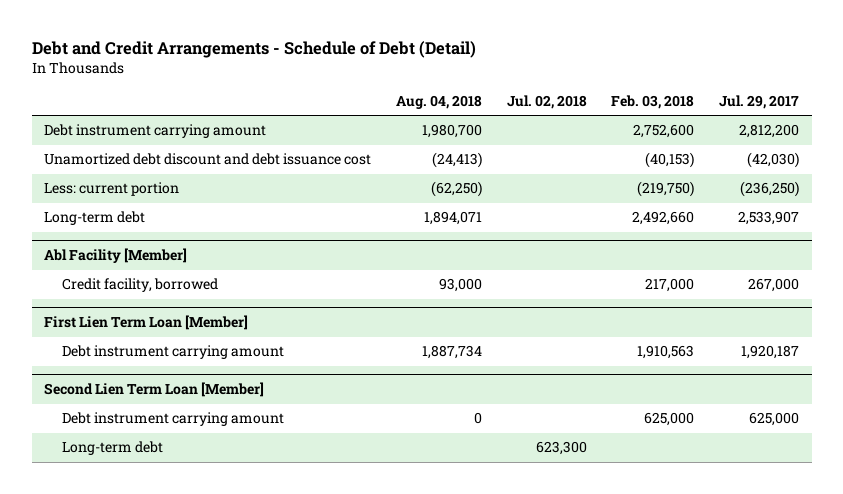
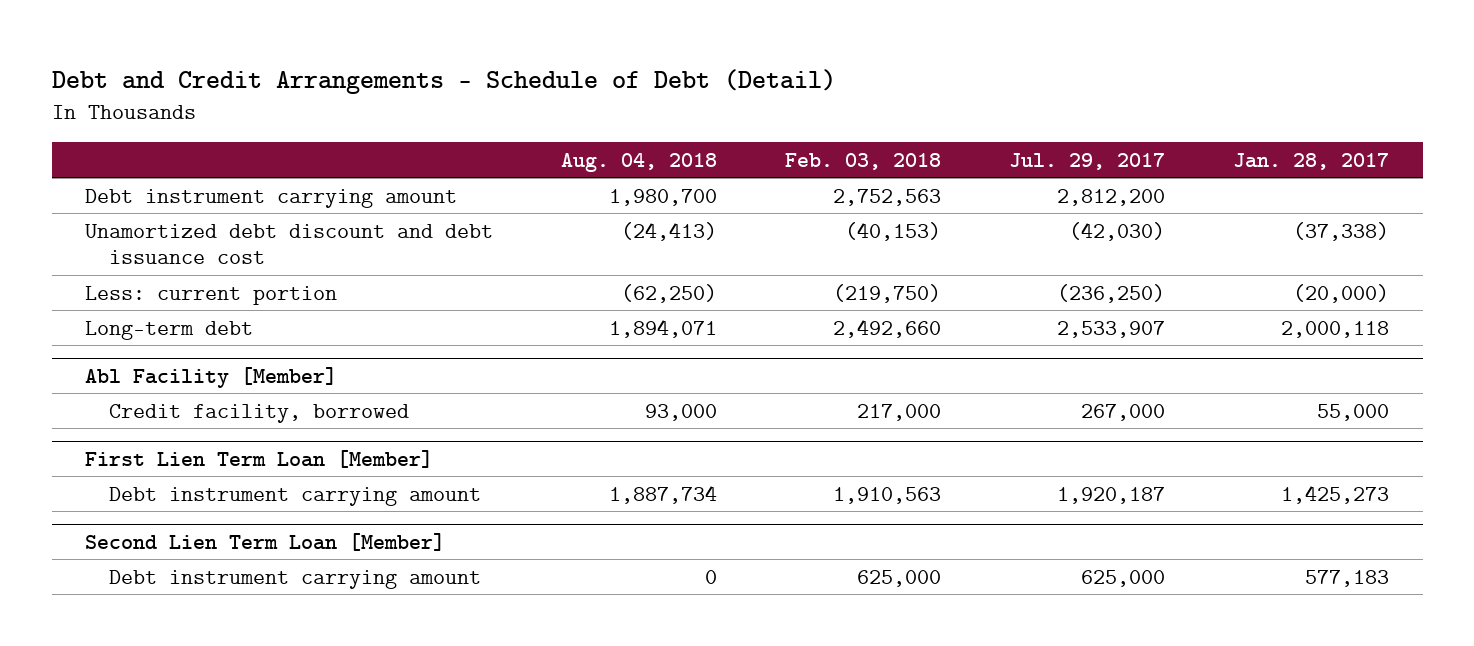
[506,95,587,110] Jul. 02, 2018 -> none
none -> [1232,152,1389,170] Jan. 28, 2017
[633,124,695,139] 2,752,600 -> [833,188,942,206] 2,752,563
[62,441,164,456] Long-term debt -> none

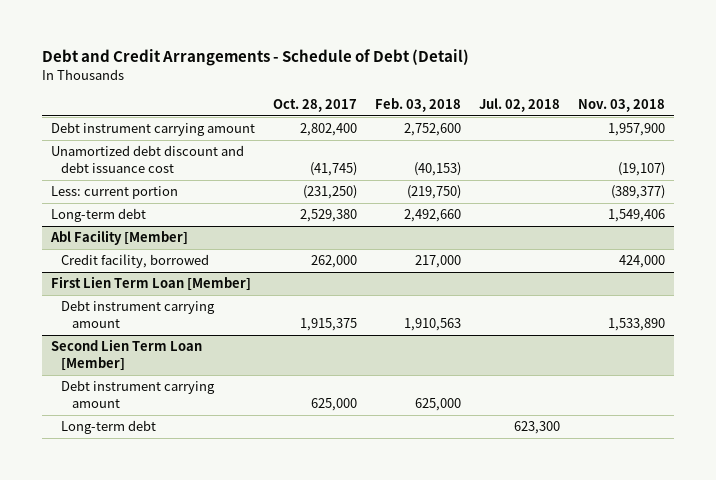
[561,152,718,172] Aug. 04, 2018 -> none
[1008,152,1165,170] Jul. 29, 2017 -> none
[1232,152,1389,170] Jan. 28, 2017 -> none
none -> [272,98,357,112] Oct. 28, 2017
none -> [479,97,561,112] Jul. 02, 2018
none -> [578,98,666,112] Nov. 03, 2018
[833,188,942,206] 2,752,563 -> [403,123,461,137] 2,752,600
none -> [61,420,157,435] Long-term debt

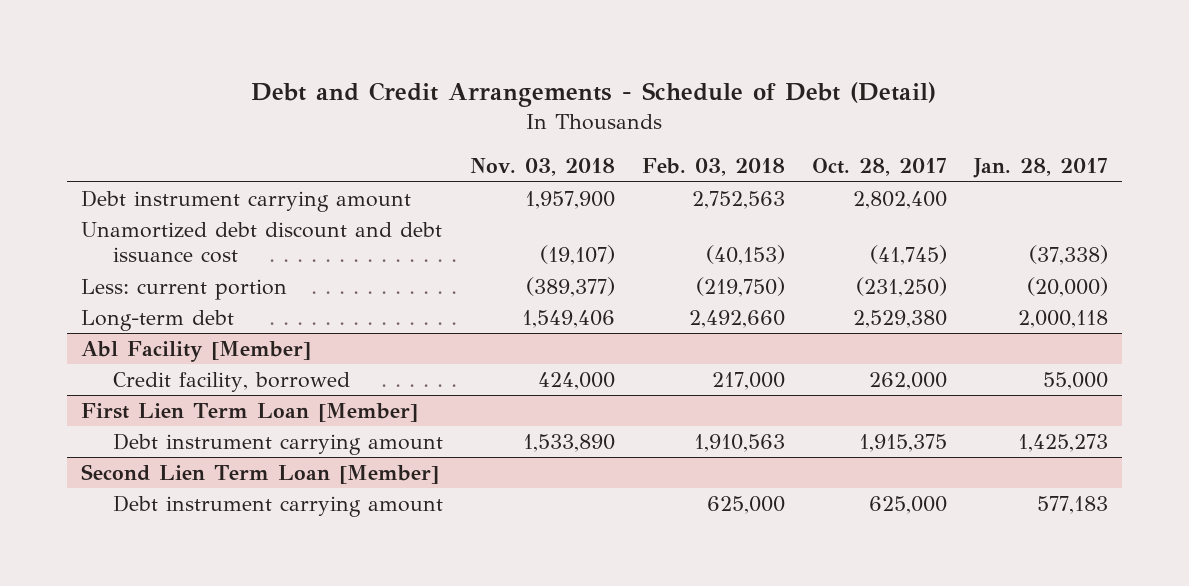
[479,97,561,112] Jul. 02, 2018 -> none
none -> [973,158,1109,179] Jan. 28, 2017
[403,123,461,137] 2,752,600 -> [692,191,786,210] 2,752,563
[61,420,157,435] Long-term debt -> none

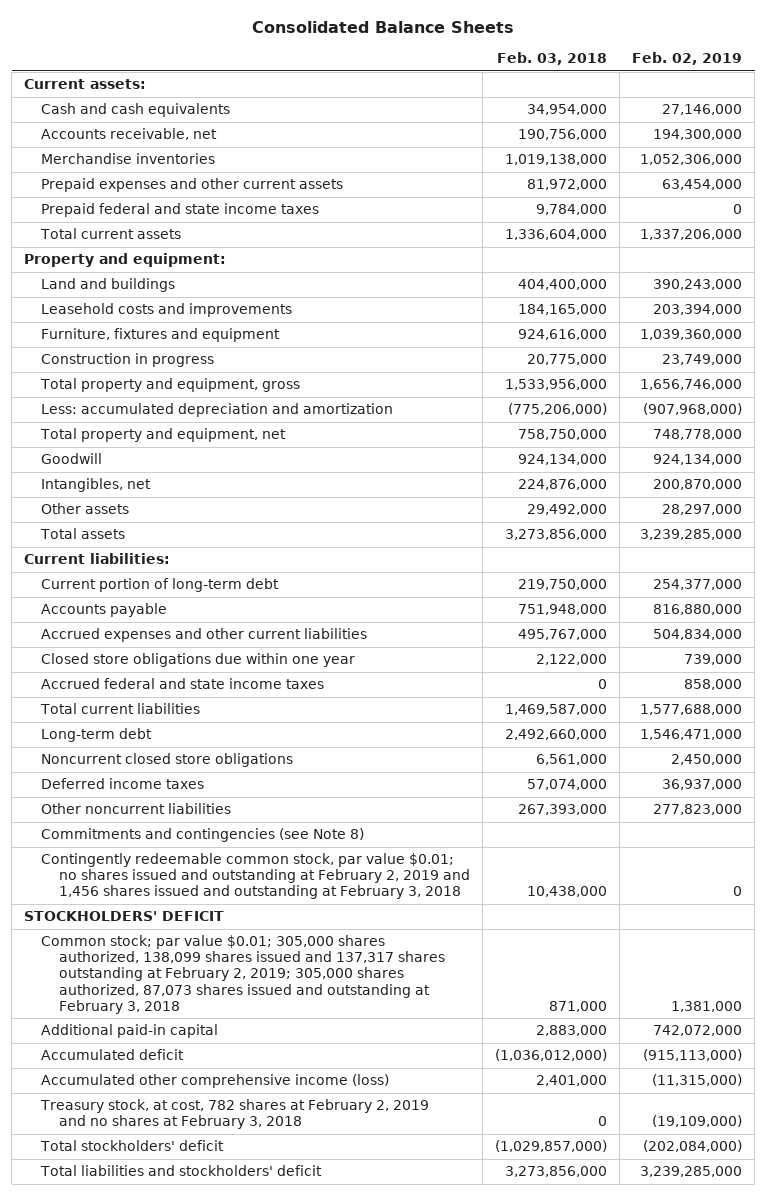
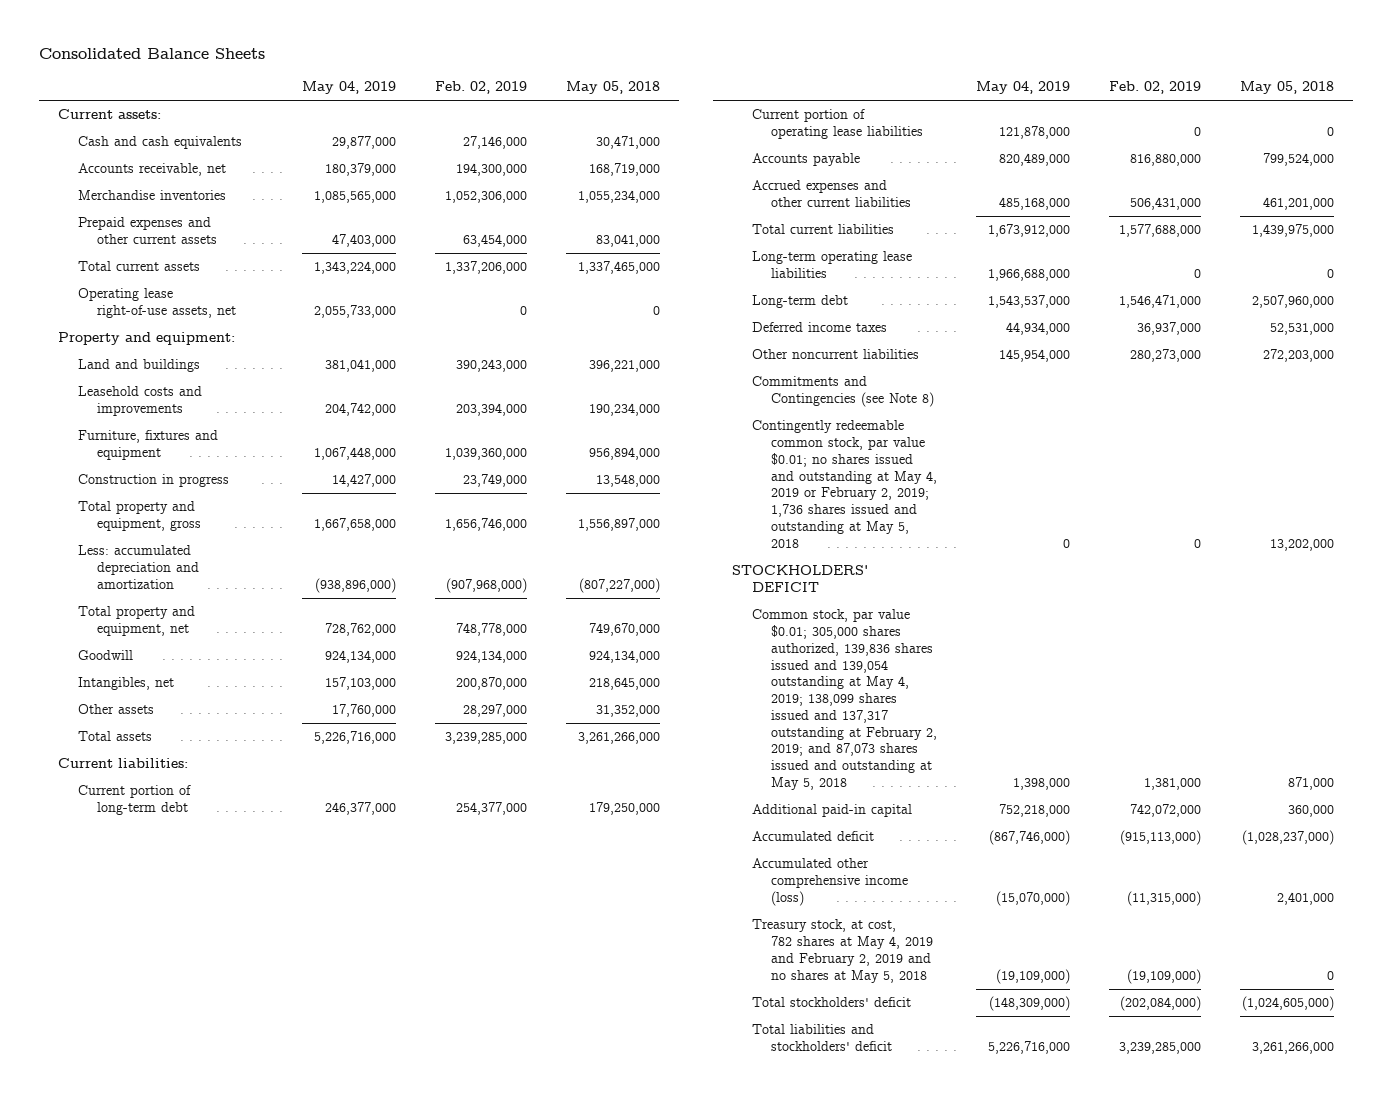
[497,52,608,66] Feb. 03, 2018 -> none
none -> [302,81,397,95] May 04, 2019
none -> [565,81,660,95] May 05, 2018
[41,203,320,218] Prepaid federal and state income taxes -> none
none -> [77,288,237,319] Operating lease right-of-use assets, net
none -> [751,109,924,140] Current portion of operating lease liabilities
[41,653,356,668] Closed store obligations due within one year -> none
[41,678,325,690] Accrued federal and state income taxes -> none
[653,629,743,641] 504,834,000 -> [1129,197,1201,211] 506,431,000
none -> [751,251,912,279] Long-term operating lease liabilities
[41,753,294,768] Noncurrent closed store obligations -> none
[653,804,743,816] 277,823,000 -> [1129,349,1201,363] 280,273,000
[41,828,365,843] Commitments and contingencies (see Note 8) -> [751,376,935,408] Commitments and Contingencies (see Note 8)
[41,853,470,900] Contingently redeemable common stock, par value $0.01; no shares issued and outstanding at February 2, 2019 and 1,456 shares issued and outstanding at February 3, 2018 -> [751,420,938,548] Contingently redeemable common stock, par value $0.01; no shares issued and outstanding at May 4, 2019 or February 2, 2019; 1,736 shares issued and outstanding at May 5, 2018
[41,935,445,1014] Common stock; par value $0.01; 305,000 shares authorized, 138,099 shares issued and 137,317 shares outstanding at February 2, 2019; 305,000 shares authorized, 87,073 shares issued and outstanding at February 3, 2018 -> [751,609,938,790] Common stock, par value $0.01; 305,000 shares authorized, 139,836 shares issued and 139,054 outstanding at May 4, 2019; 138,099 shares issued and 137,317 outstanding at February 2, 2019; and 87,073 shares issued and outstanding at May 5, 2018
[40,1099,430,1130] Treasury stock, at cost, 782 shares at February 2, 2019 and no shares at February 3, 2018 -> [751,919,934,983] Treasury stock, at cost, 782 shares at May 4, 2019 and February 2, 2019 and no shares at May 5, 2018

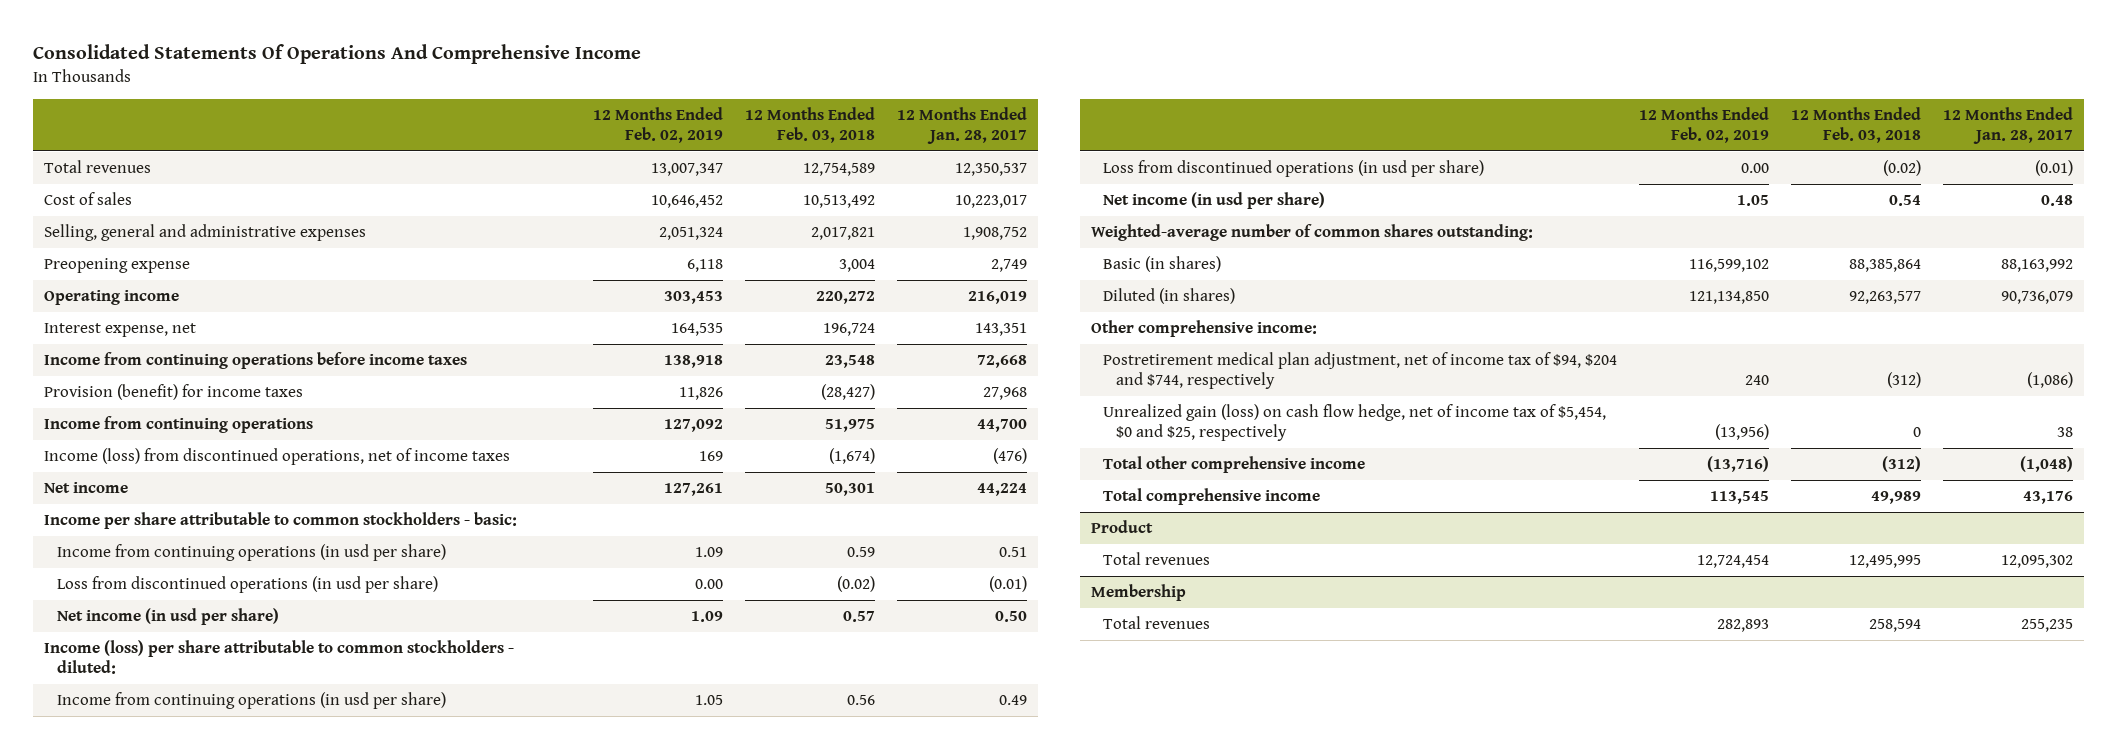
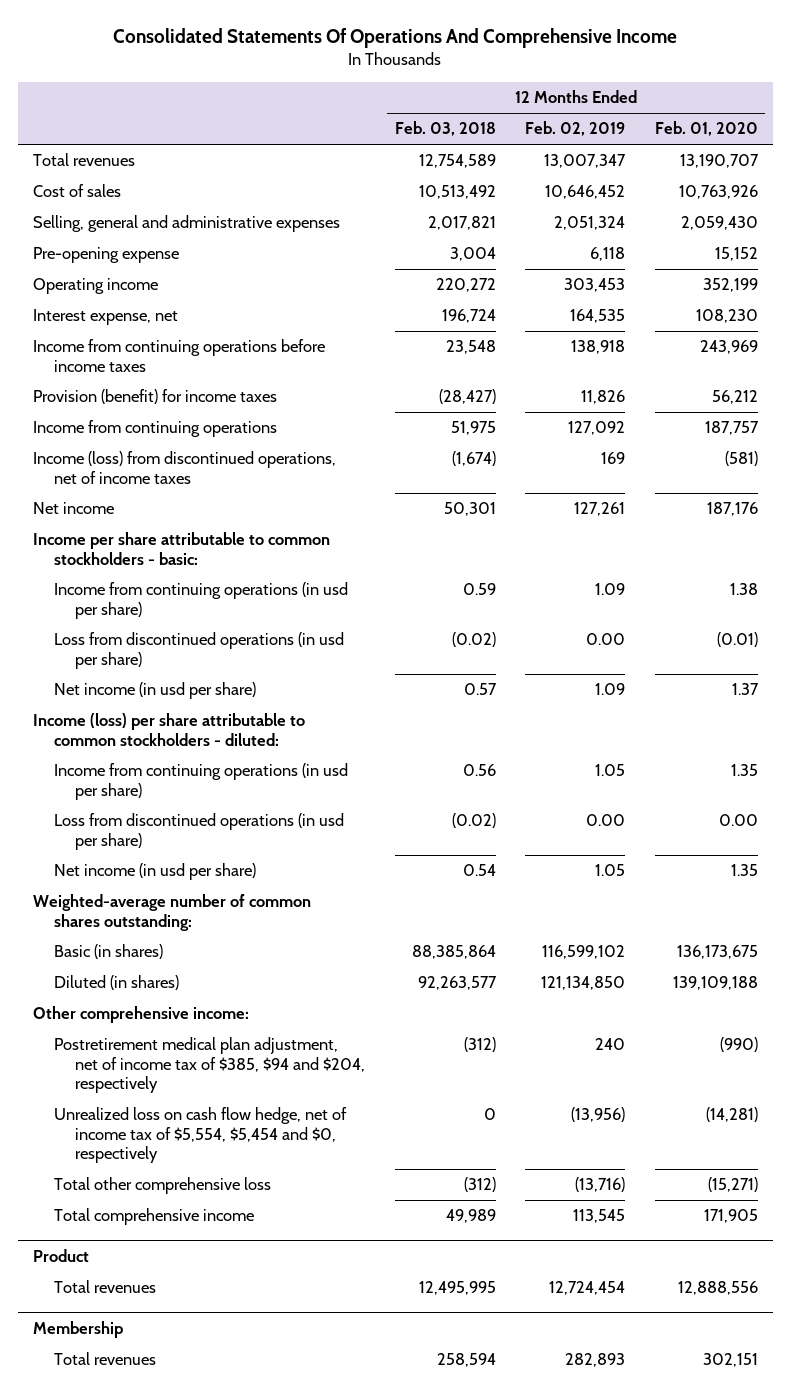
[896,106,1027,145] 12 Months Ended Jan. 28, 2017 -> none
none -> [654,121,758,137] Feb. 01, 2020
[44,257,191,273] Preopening expense -> [32,247,179,264] Pre-opening expense
[1103,351,1618,390] Postretirement medical plan adjustment, net of income tax of $94, $204 and $744, respectively -> [54,1037,366,1093] Postretirement medical plan adjustment, net of income tax of $385, $94 and $204, respectively
[1103,403,1607,442] Unrealized gain (loss) on cash flow hedge, net of income tax of $5,454, $0 and $25, respectively -> [54,1107,348,1163] Unrealized loss on cash flow hedge, net of income tax of $5,554, $5,454 and $0, respectively
[1103,455,1366,473] Total other comprehensive income -> [54,1177,272,1195] Total other comprehensive loss

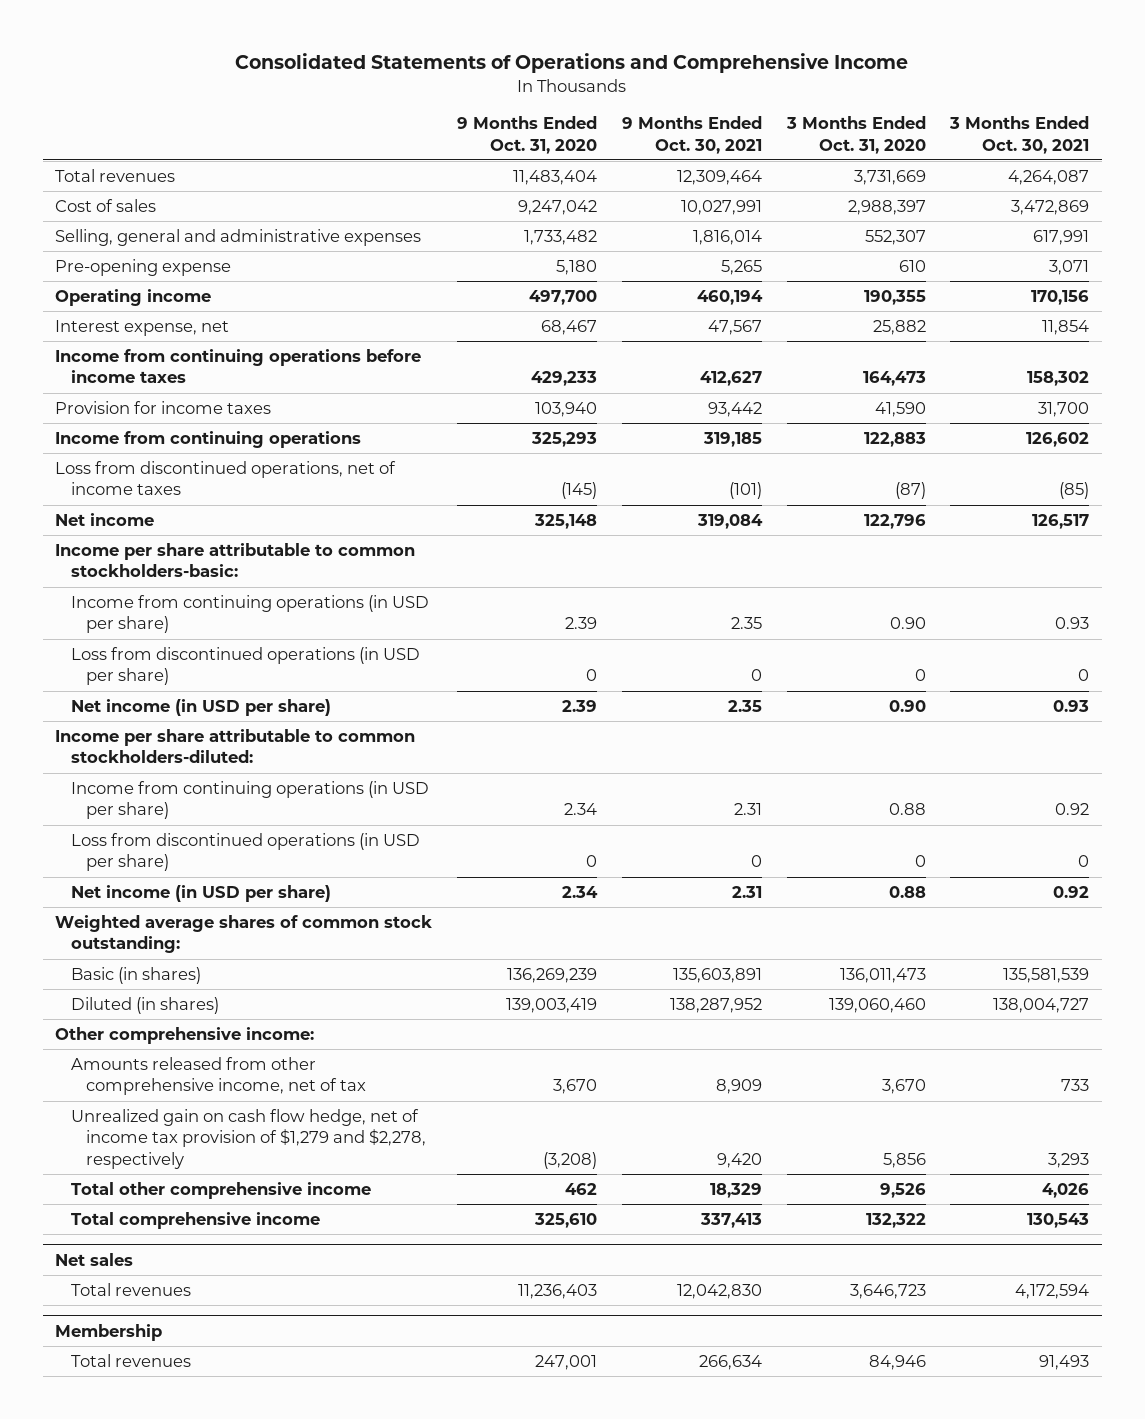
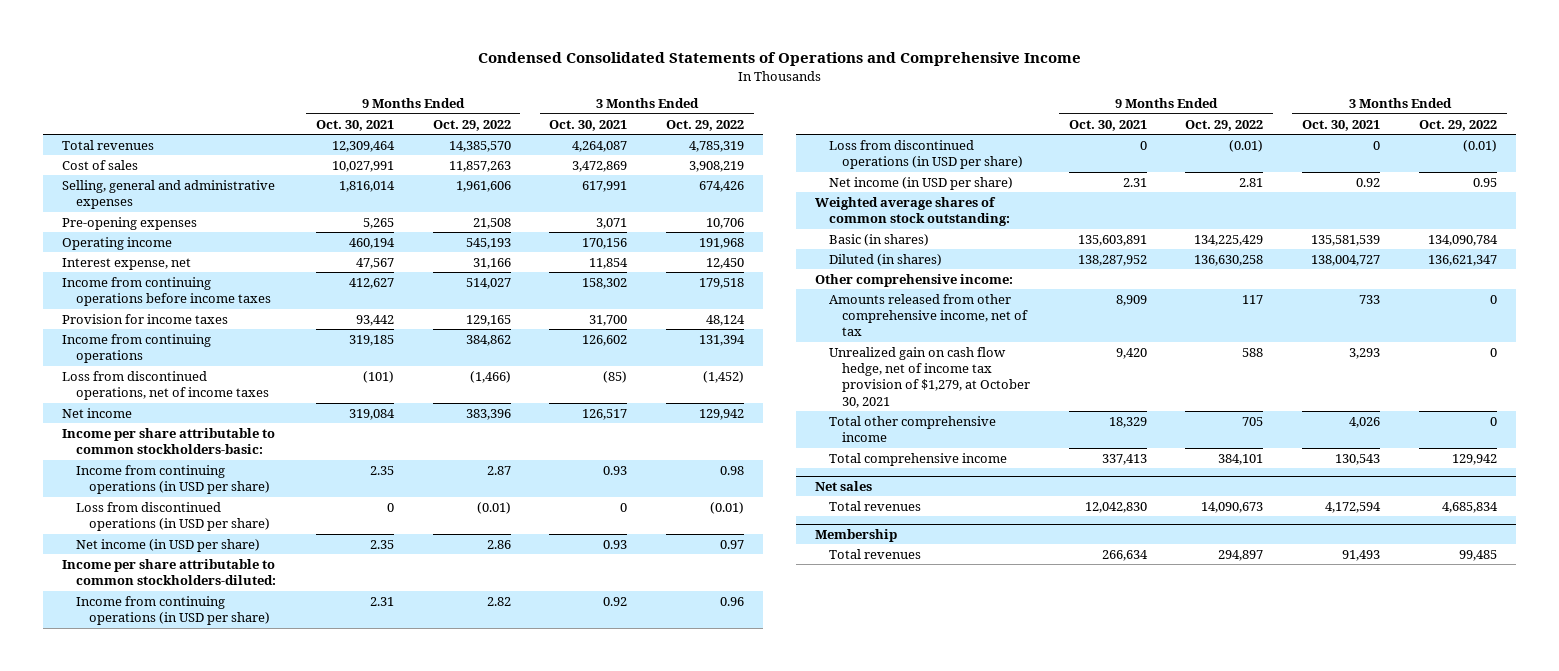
[235,52,909,73] Consolidated Statements of Operations and Comprehensive Income -> [477,52,1081,67] Condensed Consolidated Statements of Operations and Comprehensive Income
[457,116,598,154] 9 Months Ended Oct. 31, 2020 -> none
[785,116,926,154] 3 Months Ended Oct. 31, 2020 -> none
none -> [432,119,511,131] Oct. 29, 2022
none -> [666,119,745,131] Oct. 29, 2022
[55,259,232,277] Pre-opening expense -> [62,216,198,230] Pre-opening expenses
[70,1109,427,1169] Unrealized gain on cash flow hedge, net of income tax provision of $1,279 and $2,278, respectively -> [828,346,1030,408] Unrealized gain on cash flow hedge, net of income tax provision of $1,279, at October 30, 2021

